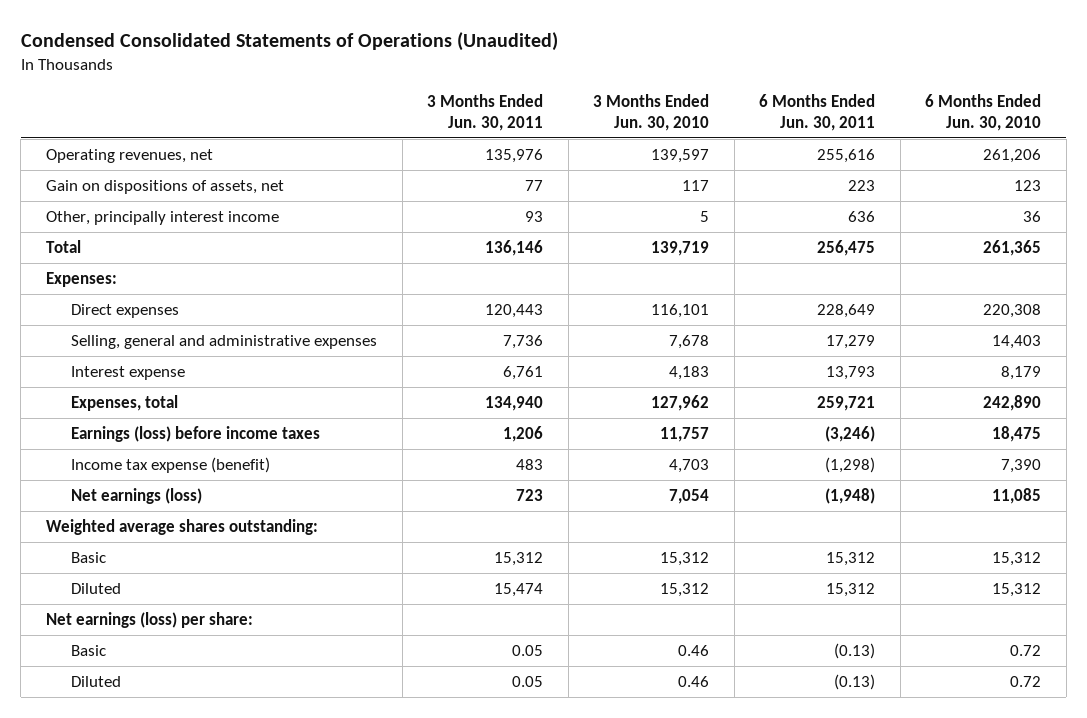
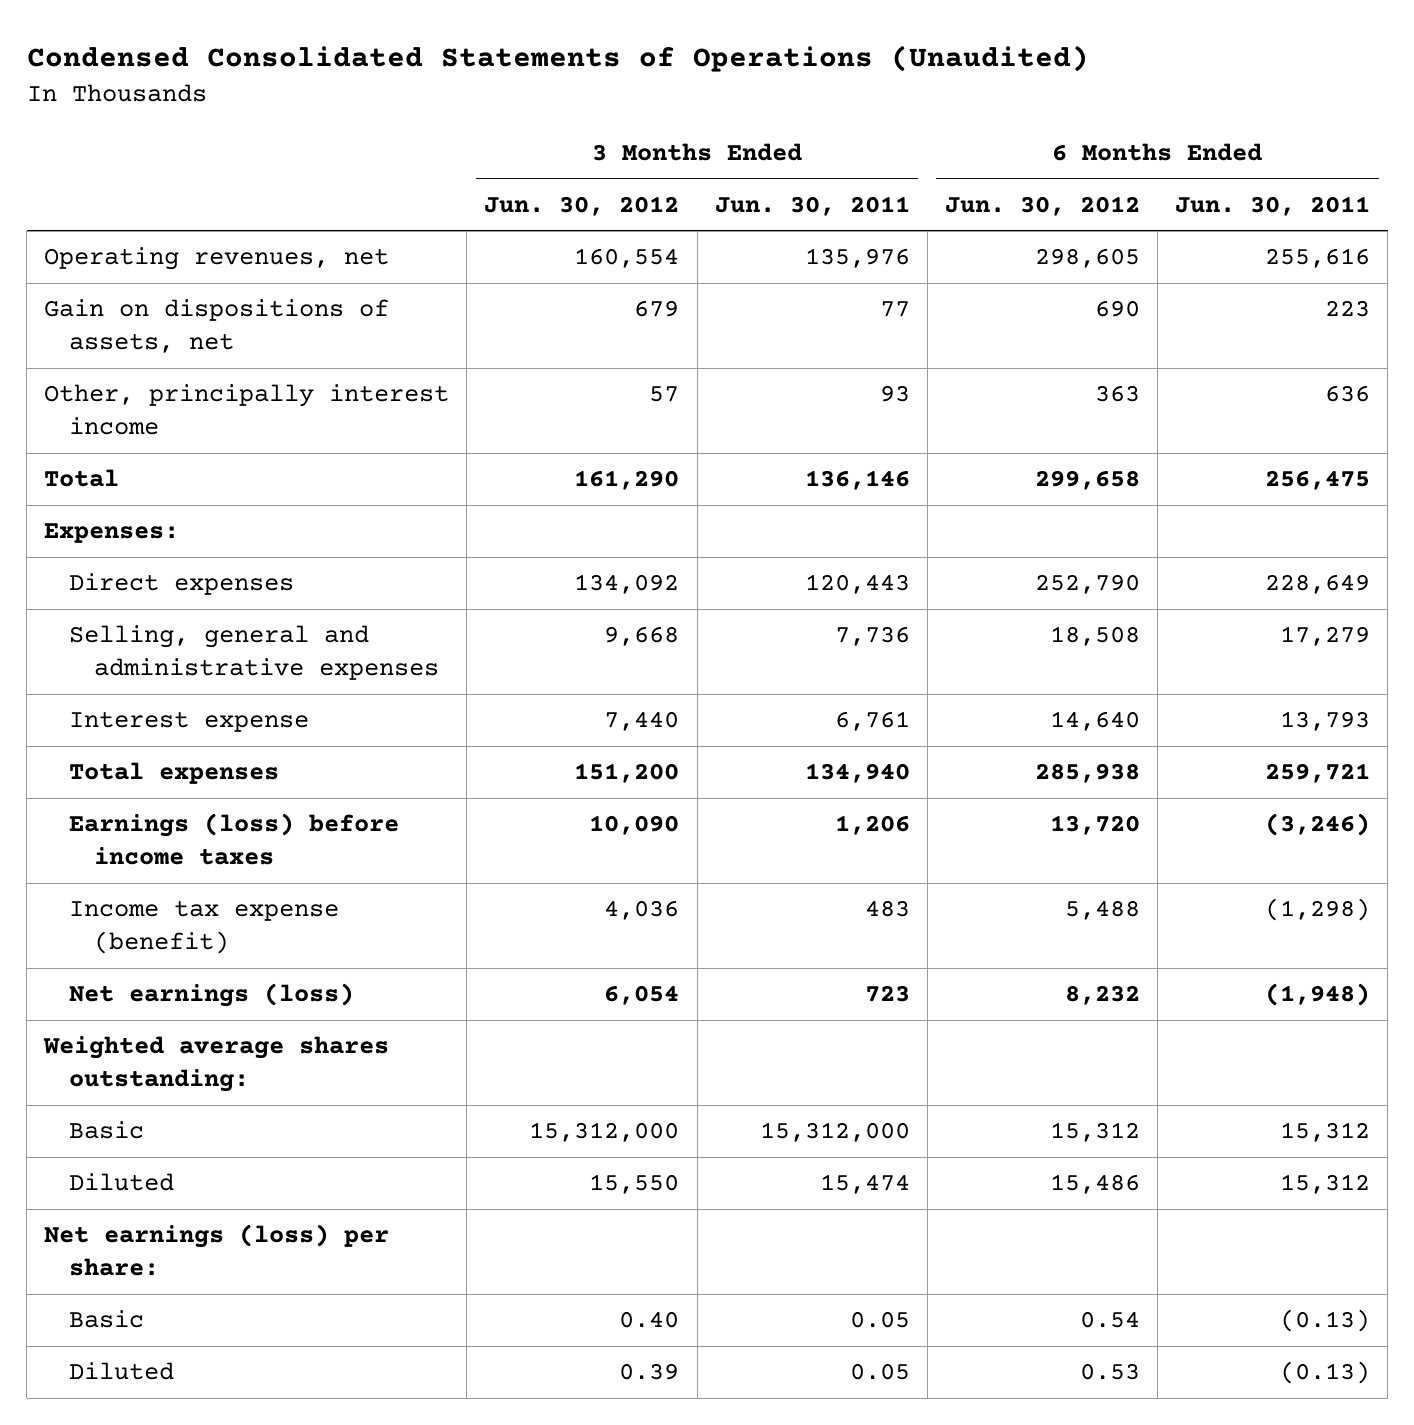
[593,94,710,131] 3 Months Ended Jun. 30, 2010 -> none
[925,94,1042,131] 6 Months Ended Jun. 30, 2010 -> none
none -> [484,195,680,216] Jun. 30, 2012
none -> [944,195,1140,216] Jun. 30, 2012
[71,394,179,411] Expenses, total -> [68,762,279,785] Total expenses
[494,551,544,566] 15,312 -> [759,1122,910,1143] 15,312,000

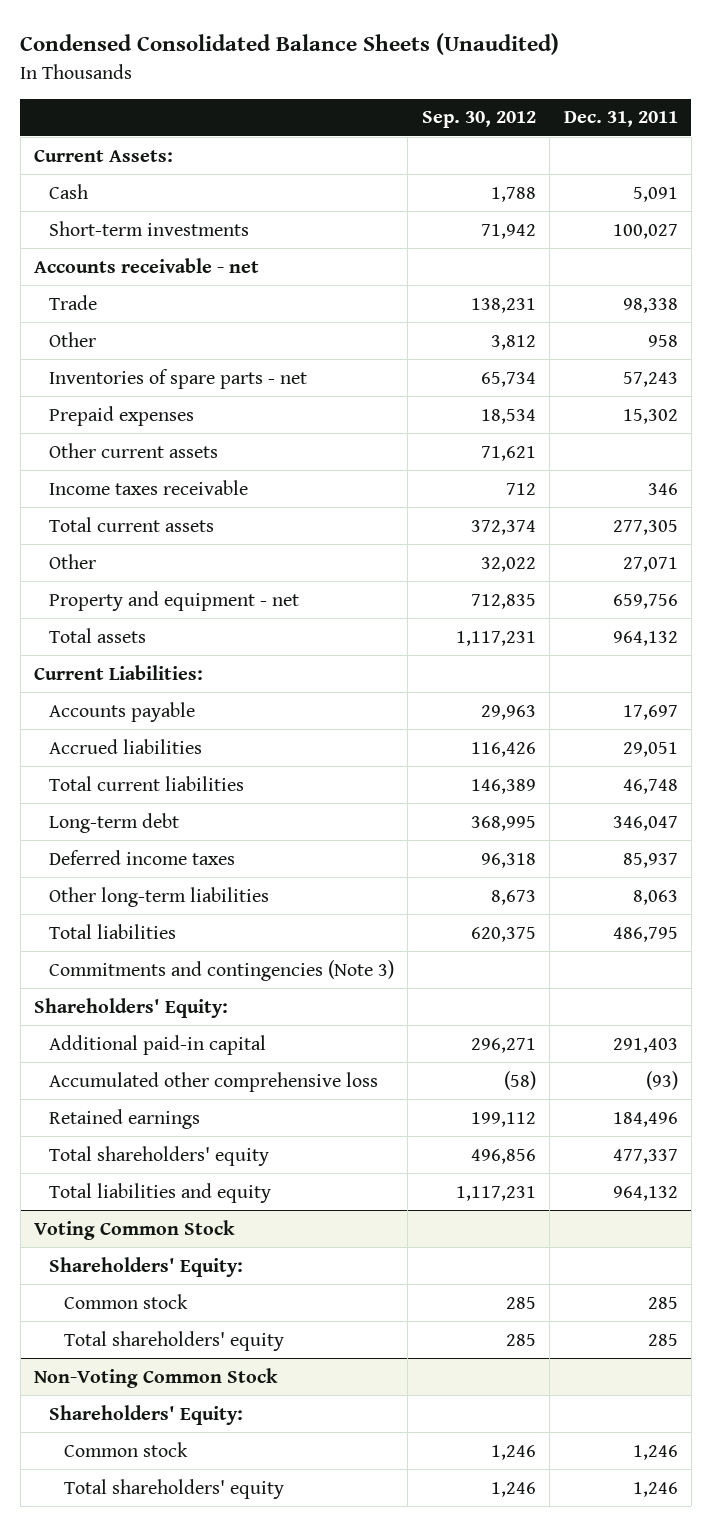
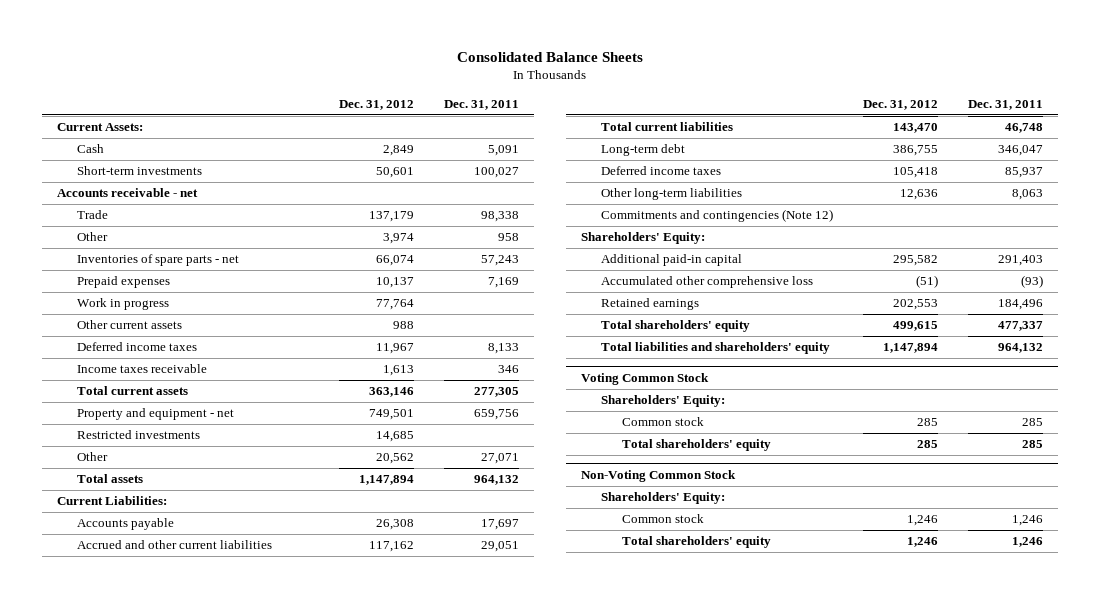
[20,33,560,56] Condensed Consolidated Balance Sheets (Unaudited) -> [456,51,643,62] Consolidated Balance Sheets
[421,111,536,129] Sep. 30, 2012 -> none
none -> [338,99,414,110] Dec. 31, 2012
[622,408,678,424] 15,302 -> [487,277,519,289] 7,169
none -> [76,298,169,311] Work in progress
none -> [76,342,197,352] Deferred income taxes
none -> [76,430,200,440] Restricted investments
[48,553,96,569] Other -> [76,452,108,462] Other
[48,738,202,754] Accrued liabilities -> [76,540,272,550] Accrued and other current liabilities
[48,923,176,939] Total liabilities -> none
[48,959,394,981] Commitments and contingencies (Note 3) -> [601,209,834,223] Commitments and contingencies (Note 12)
[48,1182,271,1203] Total liabilities and equity -> [601,342,831,355] Total liabilities and shareholders' equity

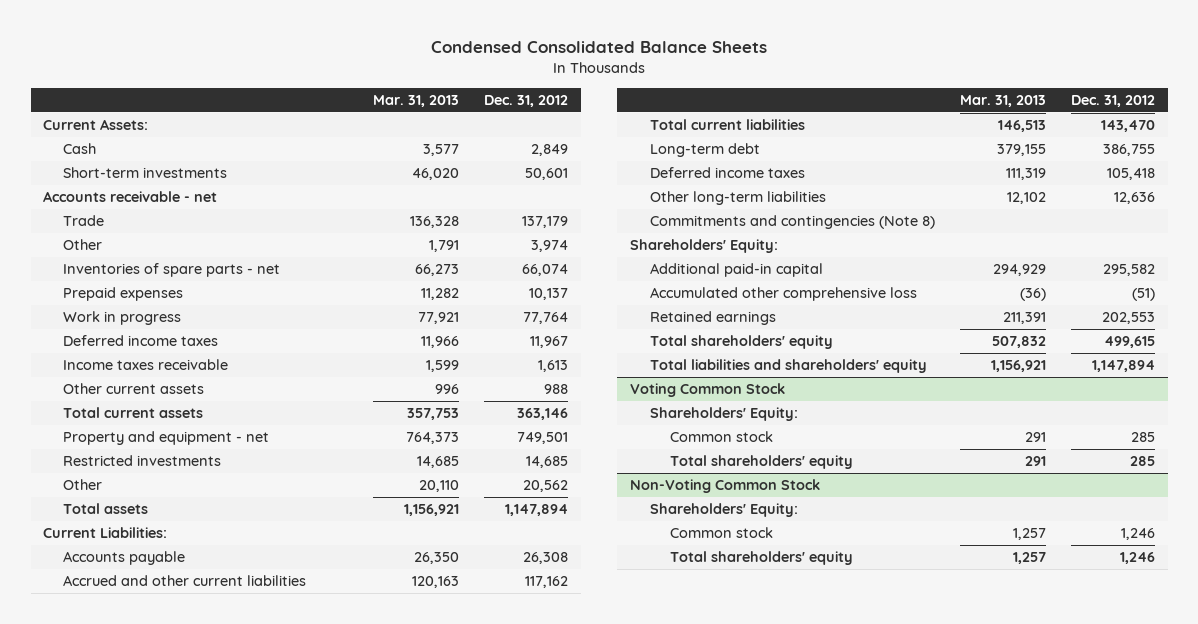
[456,51,643,62] Consolidated Balance Sheets -> [431,41,768,54] Condensed Consolidated Balance Sheets
[443,99,519,110] Dec. 31, 2011 -> none
none -> [373,94,460,107] Mar. 31, 2013
[76,320,182,330] Other current assets -> [63,383,205,395] Other current assets
[601,209,834,223] Commitments and contingencies (Note 12) -> [649,215,935,230] Commitments and contingencies (Note 8)

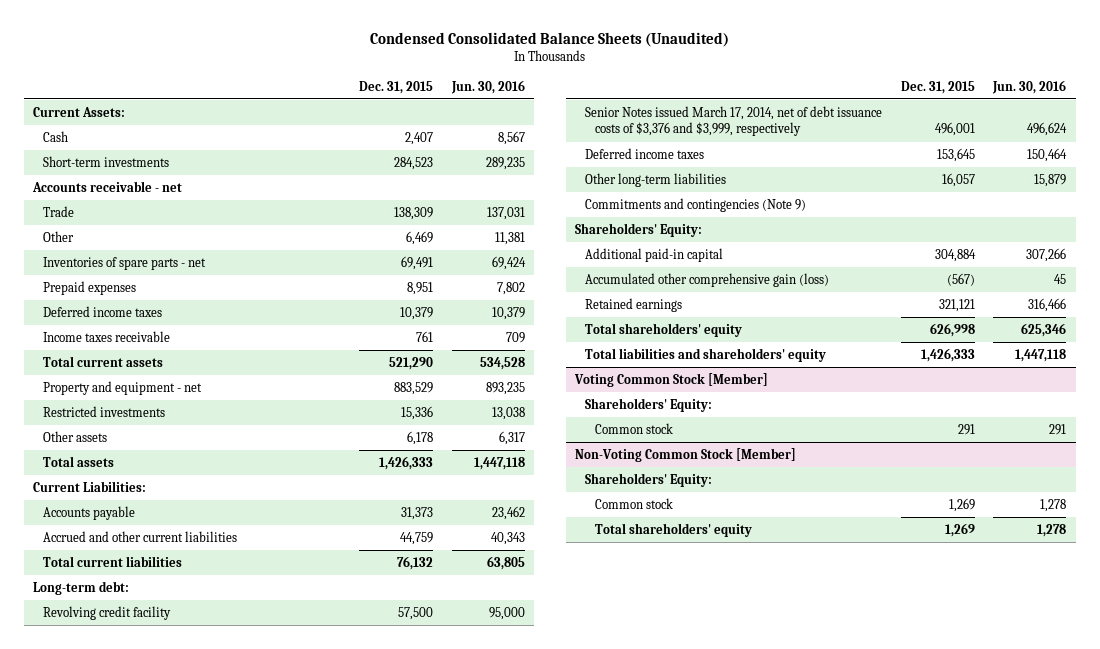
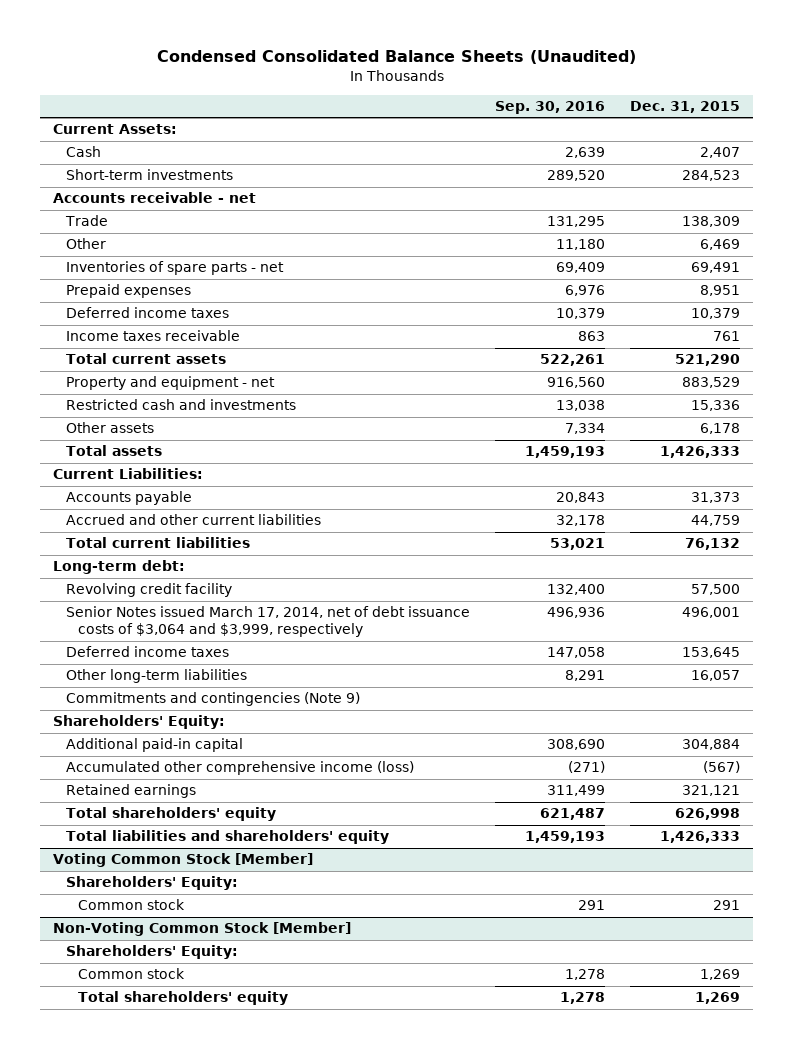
[450,79,525,94] Jun. 30, 2016 -> none
none -> [494,101,605,115] Sep. 30, 2016
[43,405,166,417] Restricted investments -> [65,399,296,411] Restricted cash and investments
[584,105,882,137] Senior Notes issued March 17, 2014, net of debt issuance costs of $3,376 and $3,999, respectively -> [65,606,470,638] Senior Notes issued March 17, 2014, net of debt issuance costs of $3,064 and $3,999, respectively
[584,272,829,287] Accumulated other comprehensive gain (loss) -> [65,761,414,776] Accumulated other comprehensive income (loss)

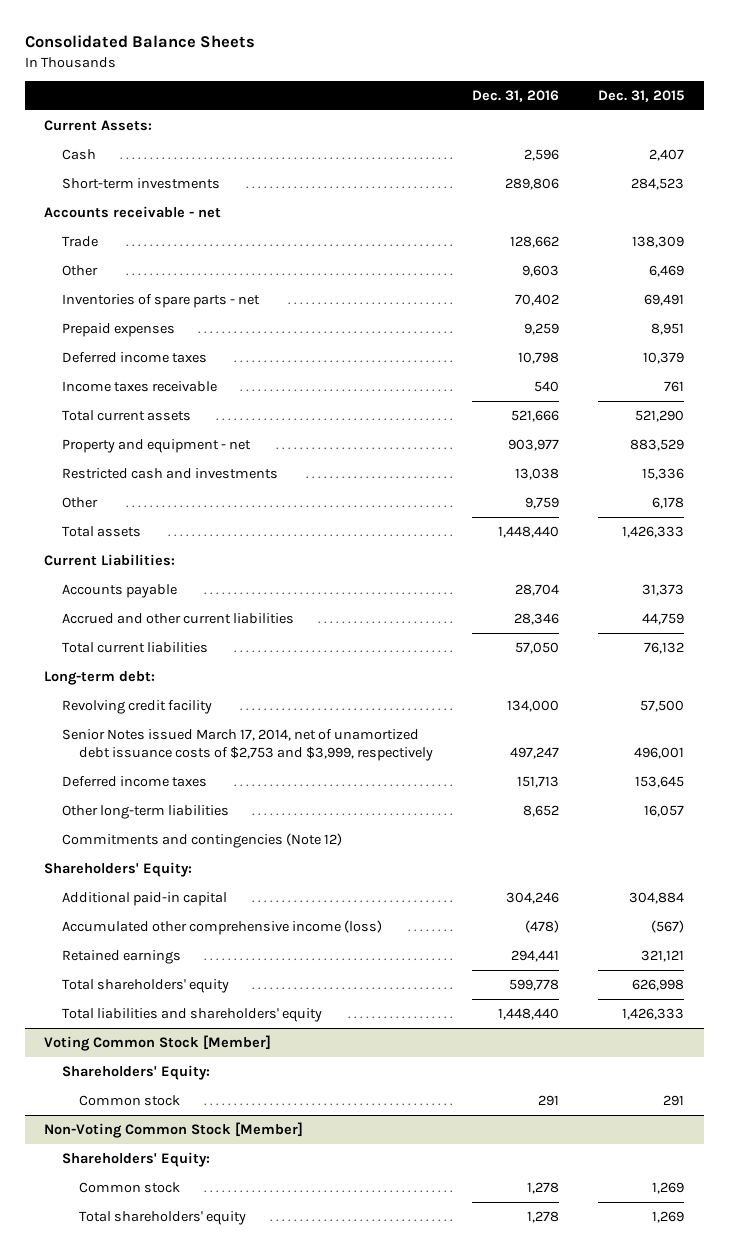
[156,49,636,64] Condensed Consolidated Balance Sheets (Unaudited) -> [24,35,255,49] Consolidated Balance Sheets
[494,101,605,115] Sep. 30, 2016 -> none
none -> [472,89,560,102] Dec. 31, 2016
[65,422,154,434] Other assets -> [61,496,98,508] Other
[65,606,470,638] Senior Notes issued March 17, 2014, net of debt issuance costs of $3,064 and $3,999, respectively -> [61,728,434,761] Senior Notes issued March 17, 2014, net of unamortized debt issuance costs of $2,753 and $3,999, respectively
[65,692,360,707] Commitments and contingencies (Note 9) -> [61,832,342,848] Commitments and contingencies (Note 12)

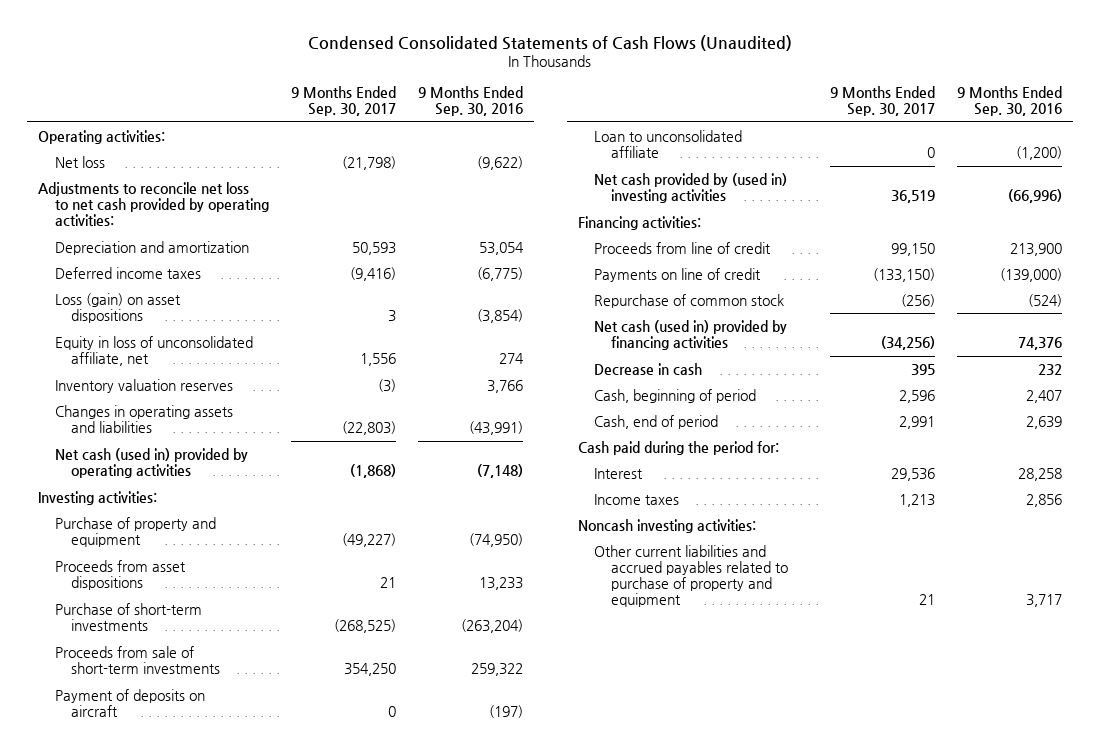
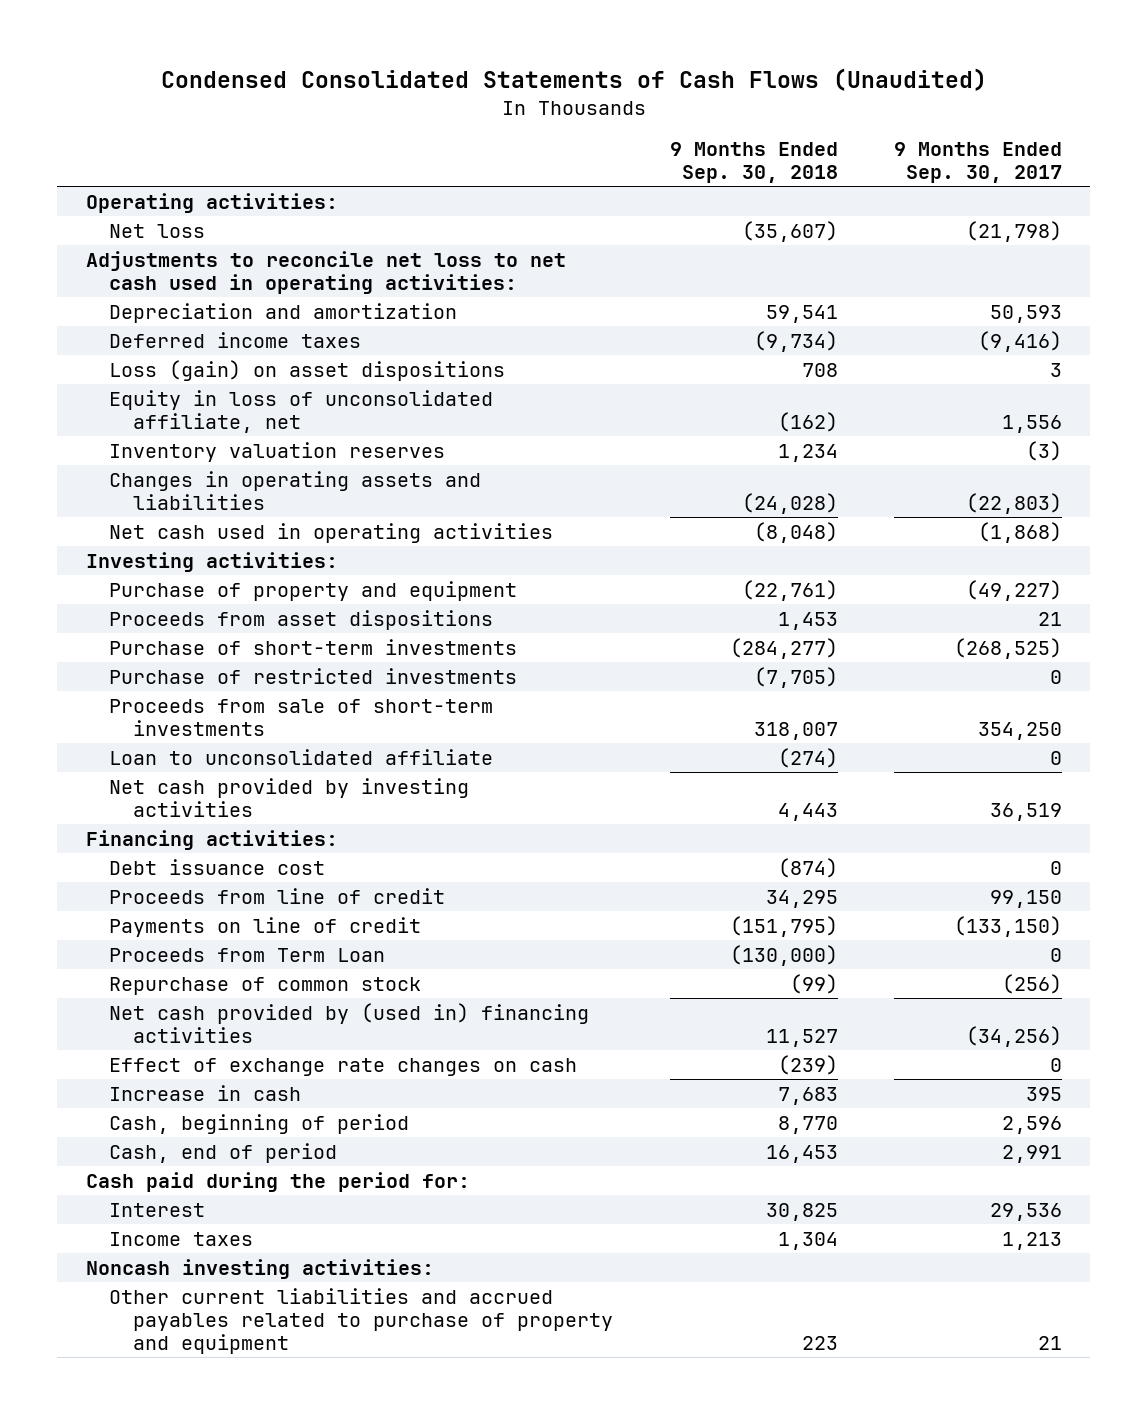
[417,86,523,117] 9 Months Ended Sep. 30, 2016 -> none
none -> [669,142,838,183] 9 Months Ended Sep. 30, 2018
[38,181,269,227] Adjustments to reconcile net loss to net cash provided by operating activities: -> [85,250,566,294] Adjustments to reconcile net loss to net cash used in operating activities:
[54,447,248,478] Net cash (used in) provided by operating activities -> [109,522,554,543] Net cash used in operating activities
none -> [109,667,518,684] Purchase of restricted investments
[54,688,205,717] Payment of deposits on aircraft -> none
[594,172,788,203] Net cash provided by (used in) investing activities -> [109,777,470,817] Net cash provided by investing activities
none -> [109,858,326,875] Debt issuance cost
none -> [109,947,386,962] Proceeds from Term Loan
[594,319,788,350] Net cash (used in) provided by financing activities -> [109,1002,590,1043] Net cash provided by (used in) financing activities
none -> [109,1057,578,1076] Effect of exchange rate changes on cash
[594,362,703,375] Decrease in cash -> [109,1084,302,1101] Increase in cash

